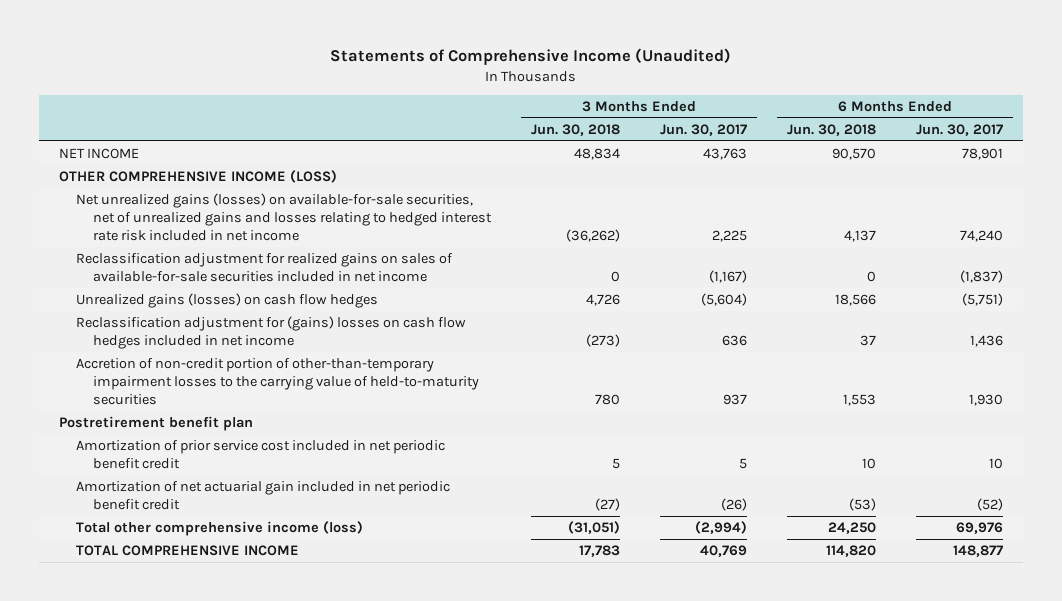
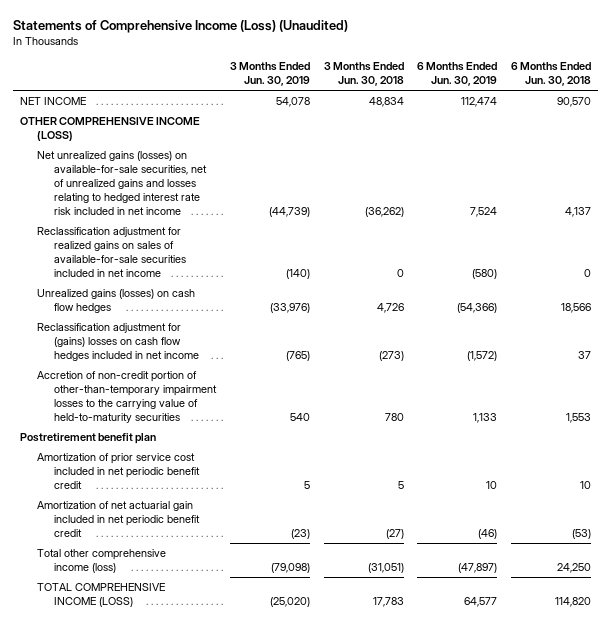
[329,48,731,66] Statements of Comprehensive Income (Unaudited) -> [12,20,348,34] Statements of Comprehensive Income (Loss) (Unaudited)
[659,123,747,136] Jun. 30, 2017 -> none
[915,123,1003,136] Jun. 30, 2017 -> none
none -> [230,62,311,87] 3 Months Ended Jun. 30, 2019
none -> [417,62,498,87] 6 Months Ended Jun. 30, 2019
[75,544,299,556] TOTAL COMPREHENSIVE INCOME -> [37,583,166,608] TOTAL COMPREHENSIVE INCOME (LOSS)

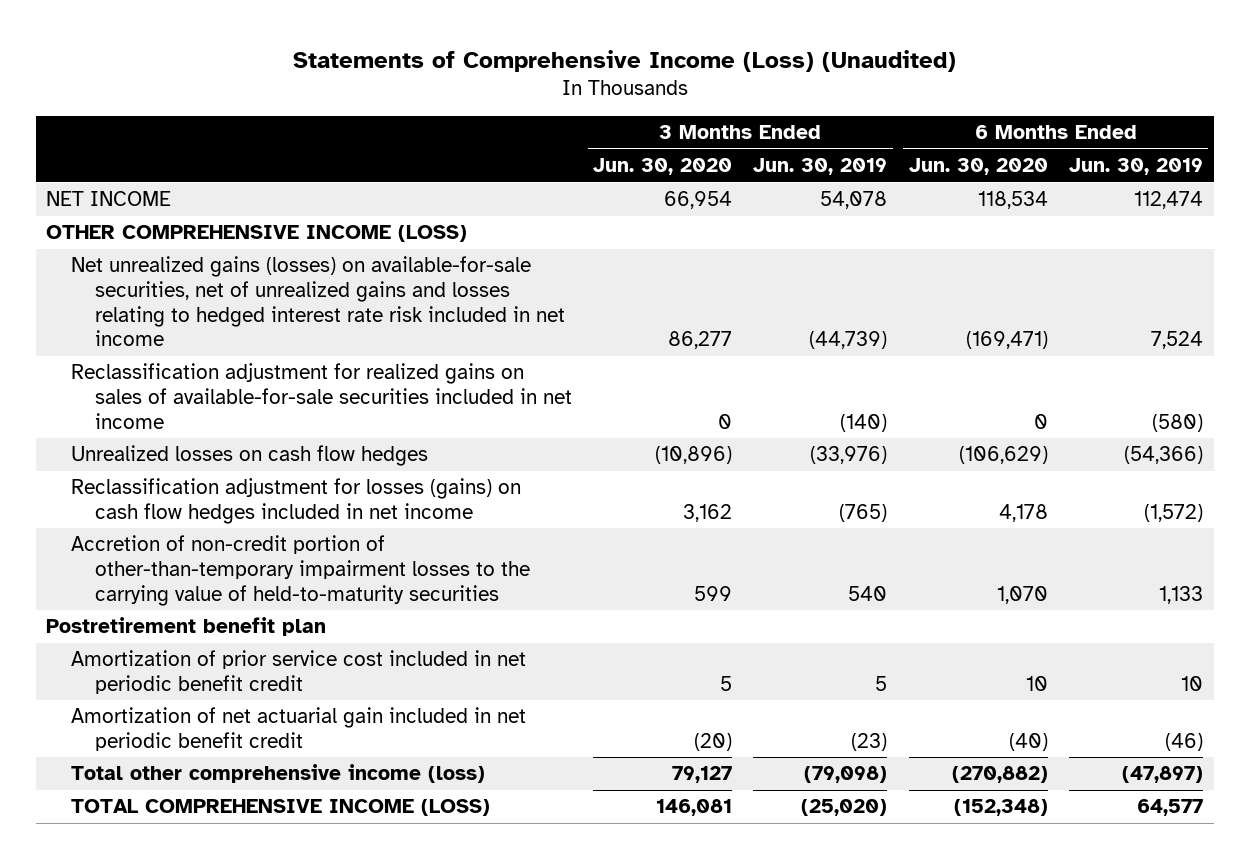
[323,62,404,87] 3 Months Ended Jun. 30, 2018 -> none
[511,62,592,87] 6 Months Ended Jun. 30, 2018 -> none
none -> [592,158,732,176] Jun. 30, 2020
none -> [908,158,1048,176] Jun. 30, 2020
[37,289,196,314] Unrealized gains (losses) on cash flow hedges -> [70,445,428,467] Unrealized losses on cash flow hedges
[37,323,200,361] Reclassification adjustment for (gains) losses on cash flow hedges included in net income -> [70,478,521,524] Reclassification adjustment for losses (gains) on cash flow hedges included in net income

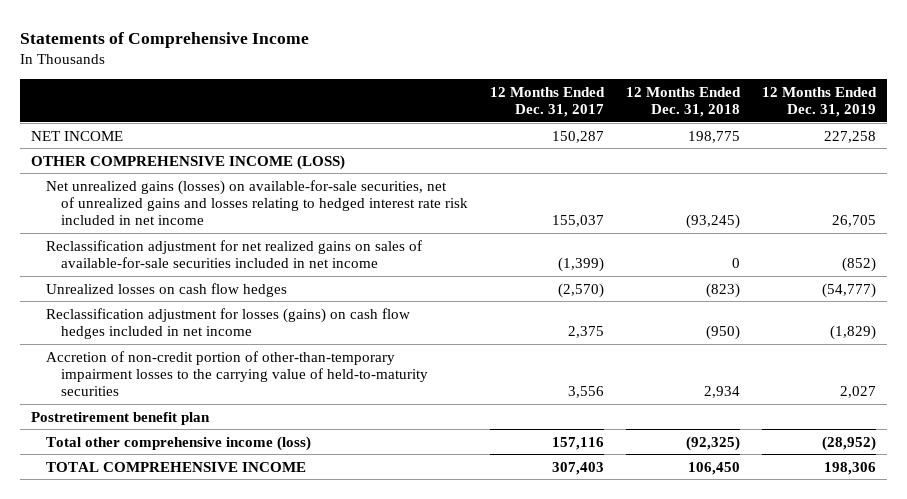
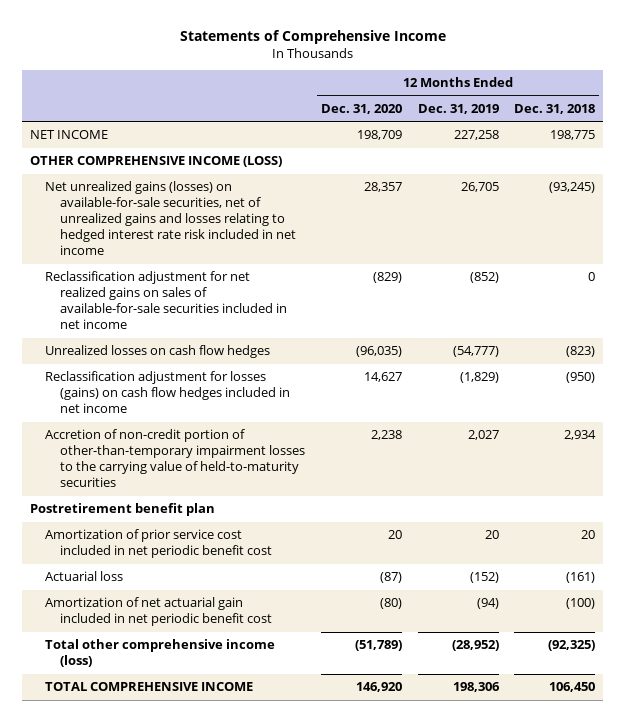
[489,86,605,118] 12 Months Ended Dec. 31, 2017 -> none
none -> [320,103,402,114] Dec. 31, 2020
none -> [44,529,272,559] Amortization of prior service cost included in net periodic benefit cost
none -> [44,571,123,582] Actuarial loss
none -> [44,597,272,627] Amortization of net actuarial gain included in net periodic benefit cost

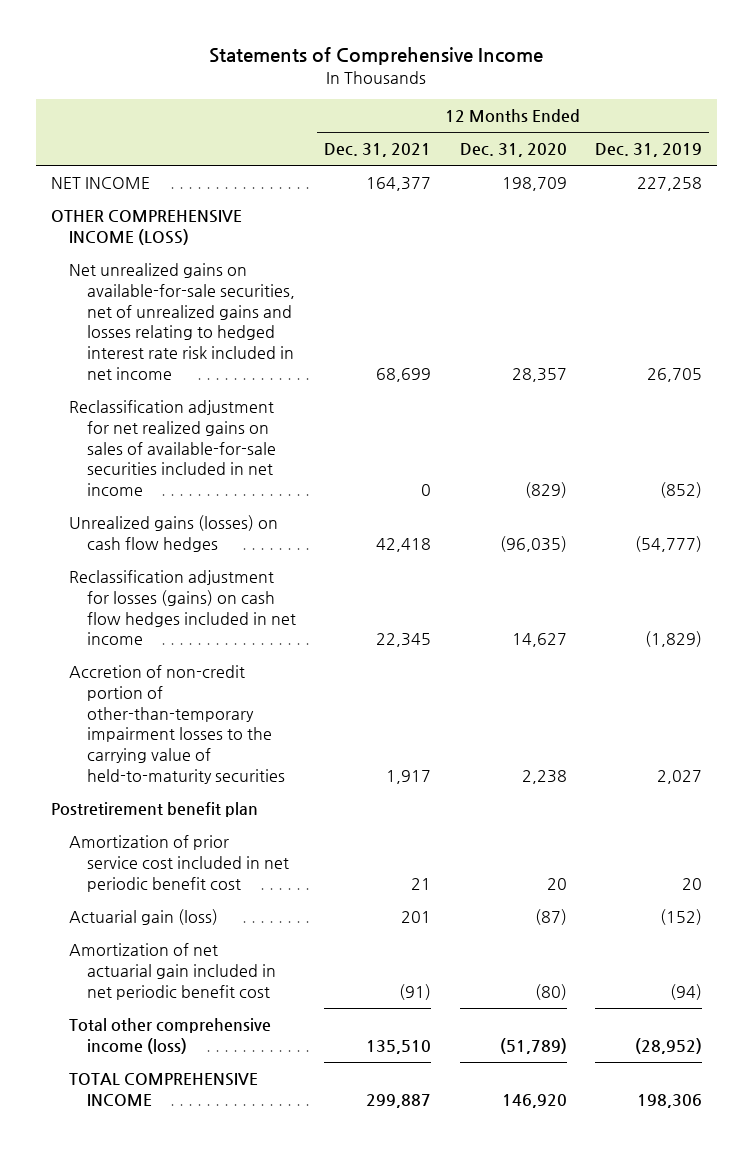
[514,103,596,114] Dec. 31, 2018 -> none
none -> [324,143,432,158] Dec. 31, 2021
[44,181,296,256] Net unrealized gains (losses) on available-for-sale securities, net of unrealized gains and losses relating to hedged interest rate risk included in net income -> [68,263,295,380] Net unrealized gains on available-for-sale securities, net of unrealized gains and losses relating to hedged interest rate risk included in net income
[44,345,270,359] Unrealized losses on cash flow hedges -> [68,515,278,552] Unrealized gains (losses) on cash flow hedges
[44,571,123,582] Actuarial loss -> [68,909,218,926] Actuarial gain (loss)

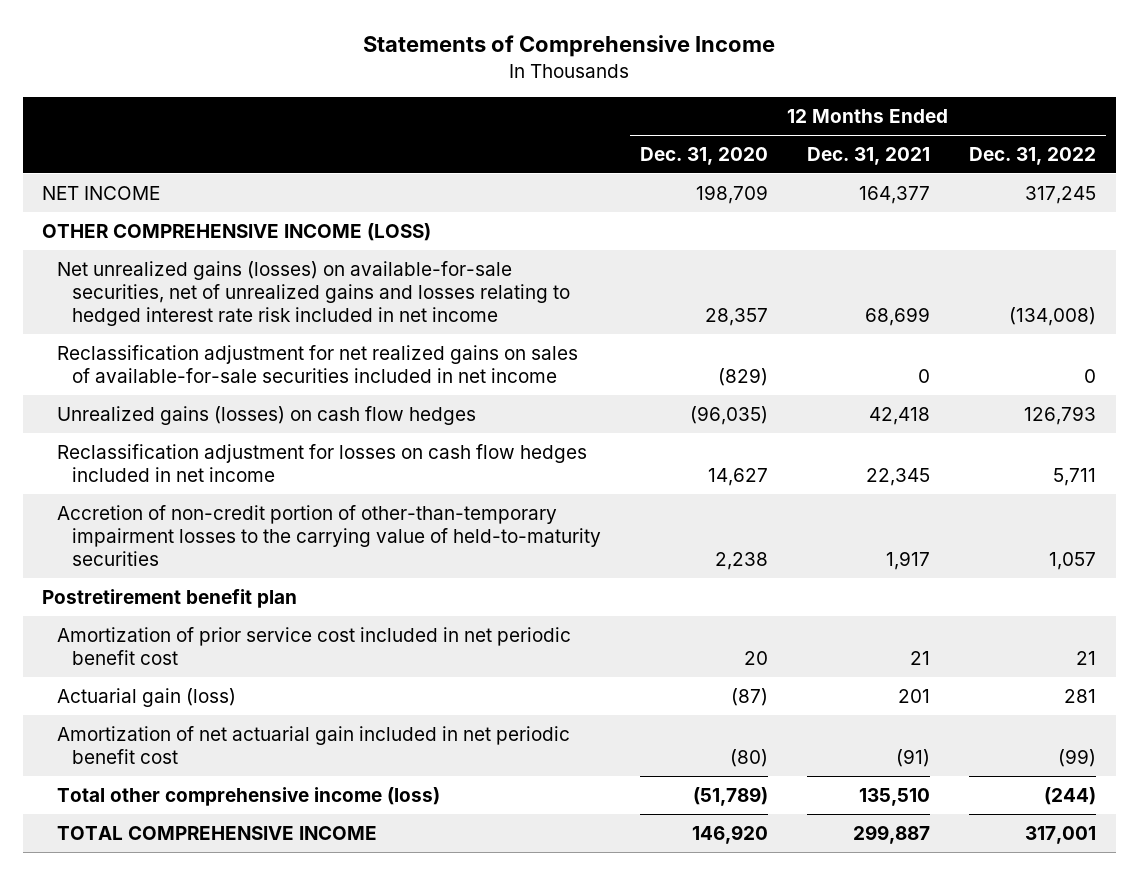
[595,143,703,158] Dec. 31, 2019 -> none
none -> [969,147,1097,166] Dec. 31, 2022
[68,263,295,380] Net unrealized gains on available-for-sale securities, net of unrealized gains and losses relating to hedged interest rate risk included in net income -> [57,260,571,327] Net unrealized gains (losses) on available-for-sale securities, net of unrealized gains and losses relating to hedged interest rate risk included in net income
[68,570,296,646] Reclassification adjustment for losses (gains) on cash flow hedges included in net income -> [57,443,588,483] Reclassification adjustment for losses on cash flow hedges included in net income

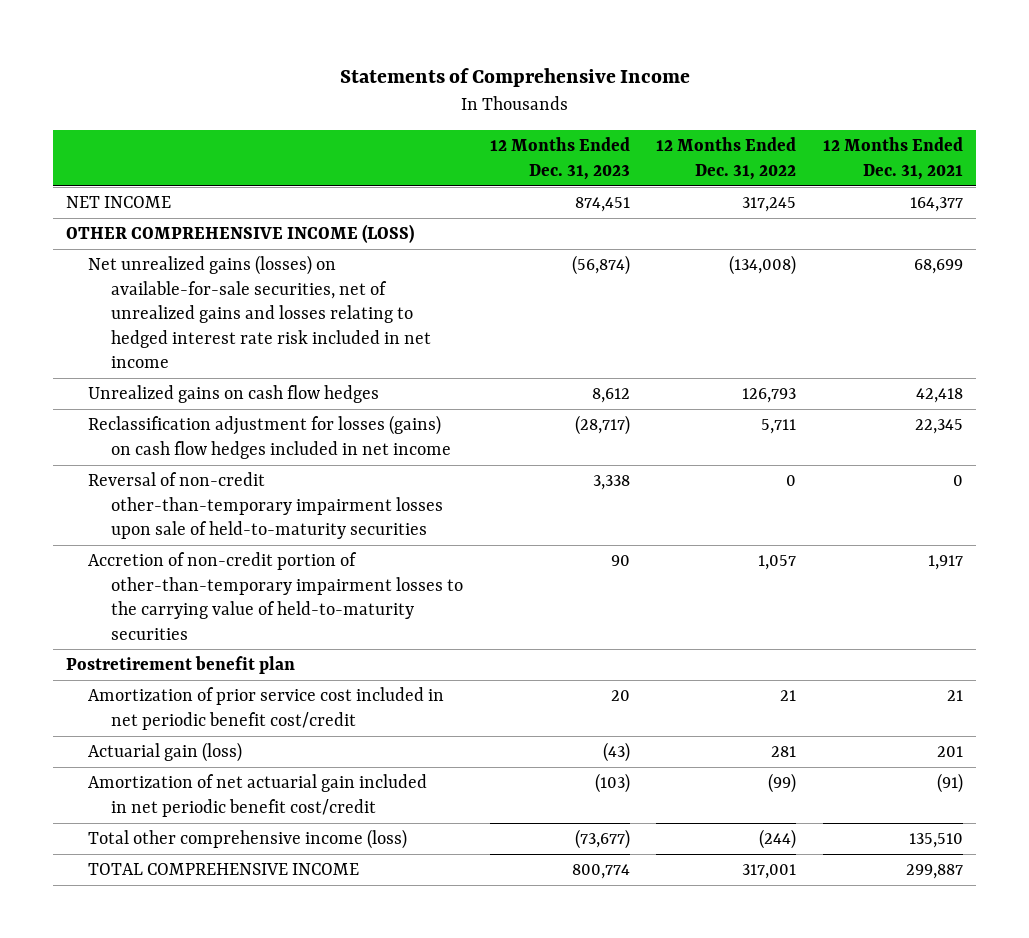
[640,147,769,166] Dec. 31, 2020 -> none
none -> [489,137,630,180] 12 Months Ended Dec. 31, 2023
[57,344,579,384] Reclassification adjustment for net realized gains on sales of available-for-sale securities included in net income -> none
[57,405,477,425] Unrealized gains (losses) on cash flow hedges -> [88,385,380,404] Unrealized gains on cash flow hedges
[57,443,588,483] Reclassification adjustment for losses on cash flow hedges included in net income -> [88,415,452,459] Reclassification adjustment for losses (gains) on cash flow hedges included in net income
none -> [88,472,444,540] Reversal of non-credit other-than-temporary impairment losses upon sale of held-to-maturity securities
[57,626,572,666] Amortization of prior service cost included in net periodic benefit cost -> [88,687,445,730] Amortization of prior service cost included in net periodic benefit cost/credit
[57,725,571,765] Amortization of net actuarial gain included in net periodic benefit cost -> [88,774,428,817] Amortization of net actuarial gain included in net periodic benefit cost/credit

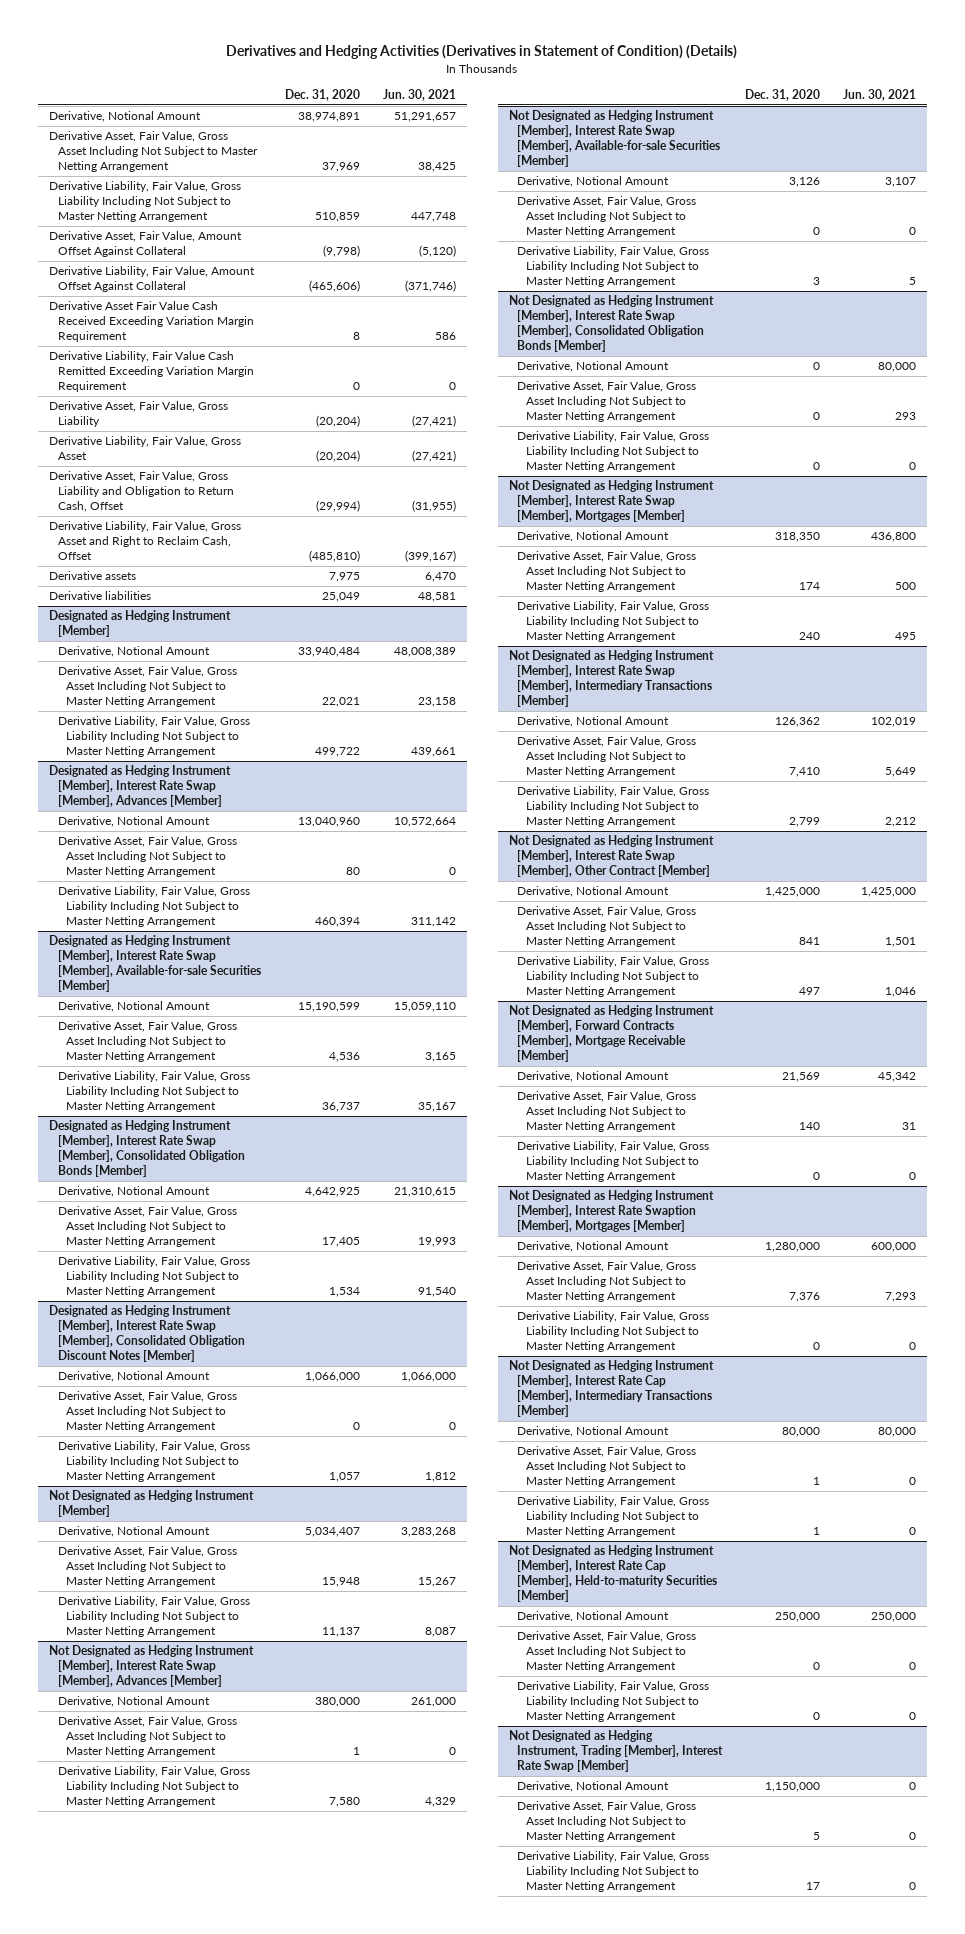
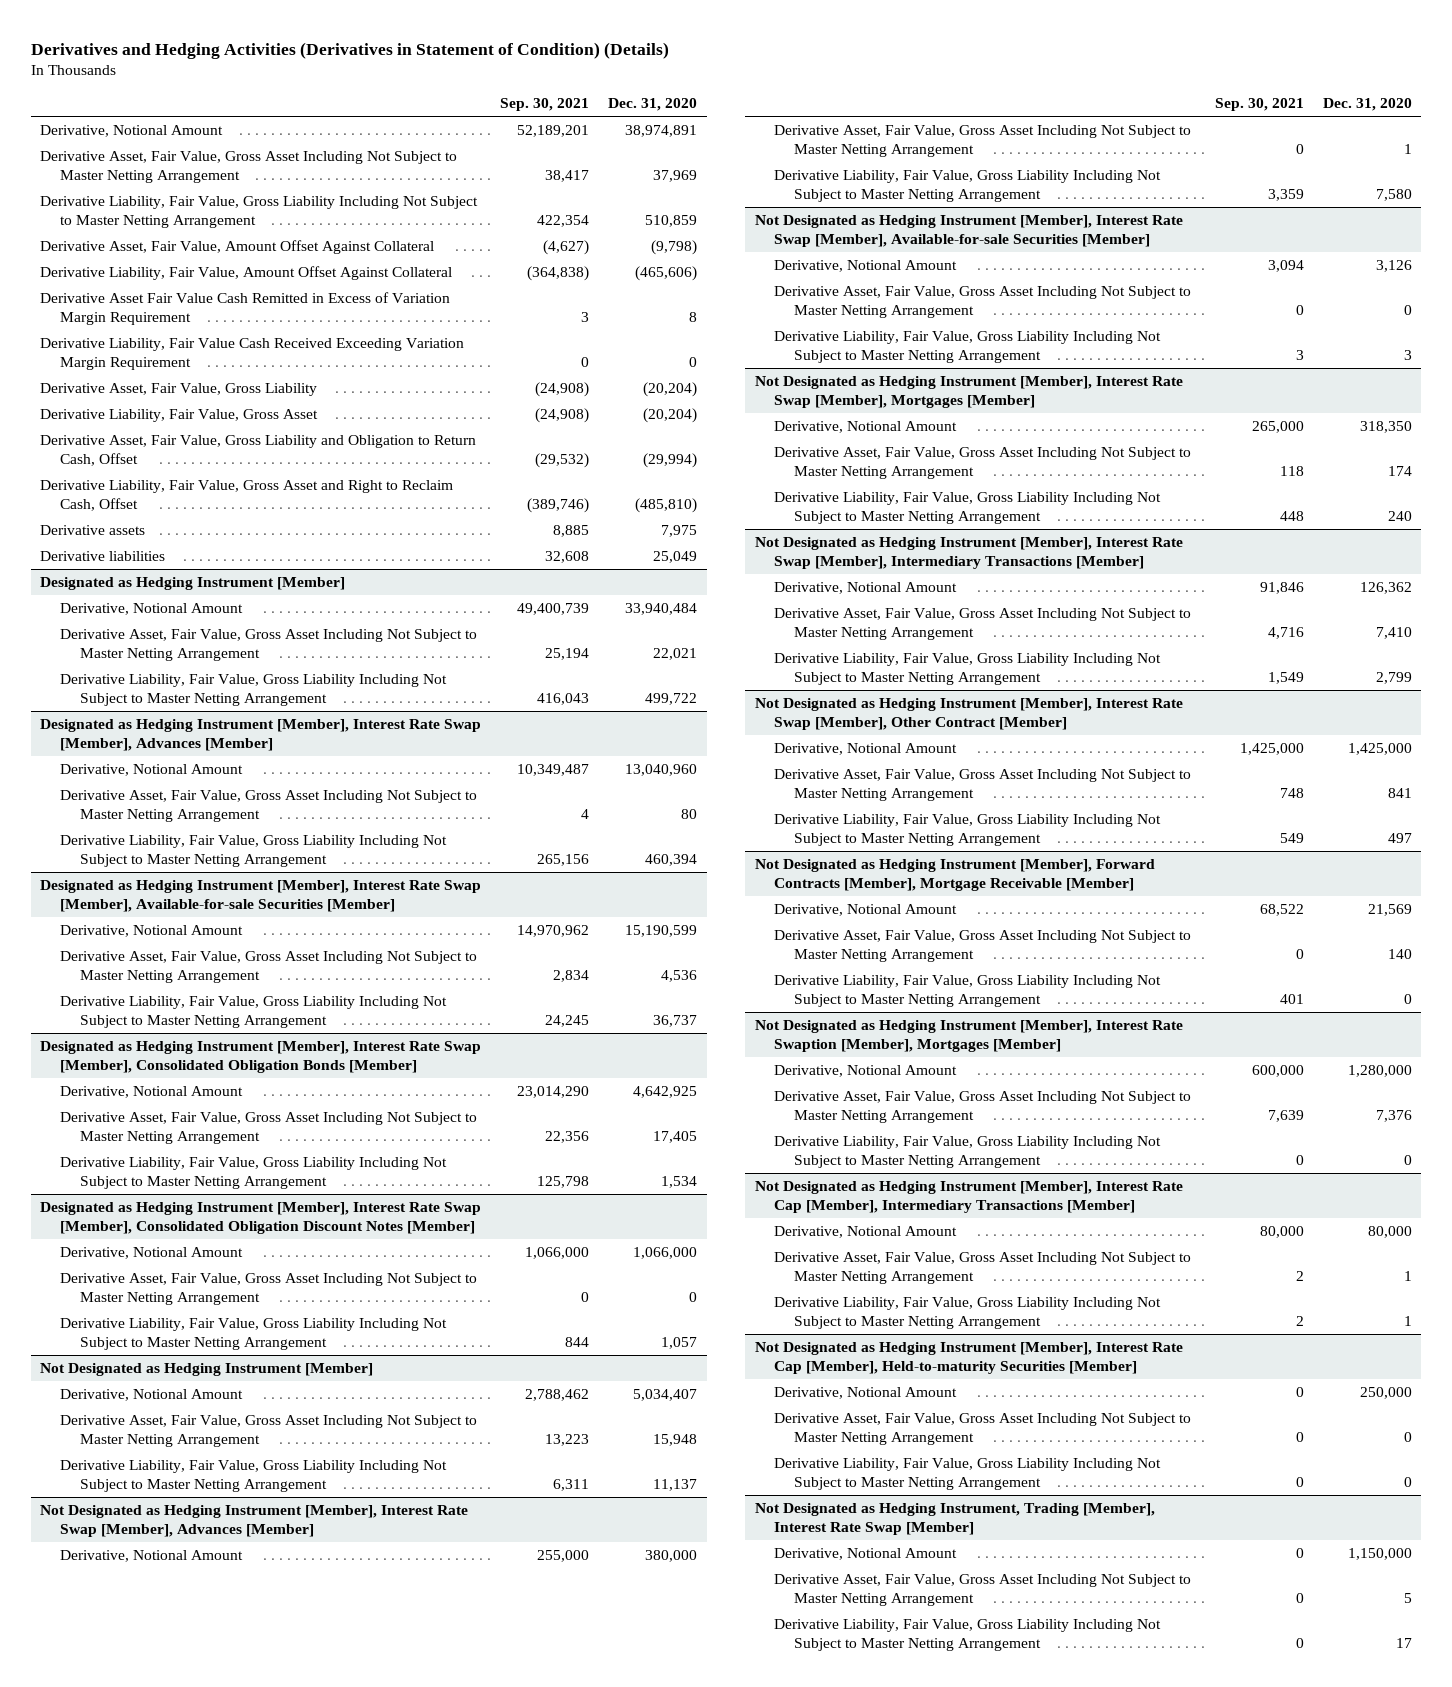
[383,89,457,102] Jun. 30, 2021 -> none
none -> [500,98,590,112] Sep. 30, 2021
[49,301,254,343] Derivative Asset Fair Value Cash Received Exceeding Variation Margin Requirement -> [40,291,451,325] Derivative Asset Fair Value Cash Remitted in Excess of Variation Margin Requirement
[49,351,254,393] Derivative Liability, Fair Value Cash Remitted Exceeding Variation Margin Requirement -> [40,337,465,370] Derivative Liability, Fair Value Cash Received Exceeding Variation Margin Requirement
[508,295,714,353] Not Designated as Hedging Instrument [Member], Interest Rate Swap [Member], Consolidated Obligation Bonds [Member] -> none
[517,361,670,373] Derivative, Notional Amount -> none
[517,381,697,423] Derivative Asset, Fair Value, Gross Asset Including Not Subject to Master Netting Arrangement -> none
[517,431,710,473] Derivative Liability, Fair Value, Gross Liability Including Not Subject to Master Netting Arrangement -> none

